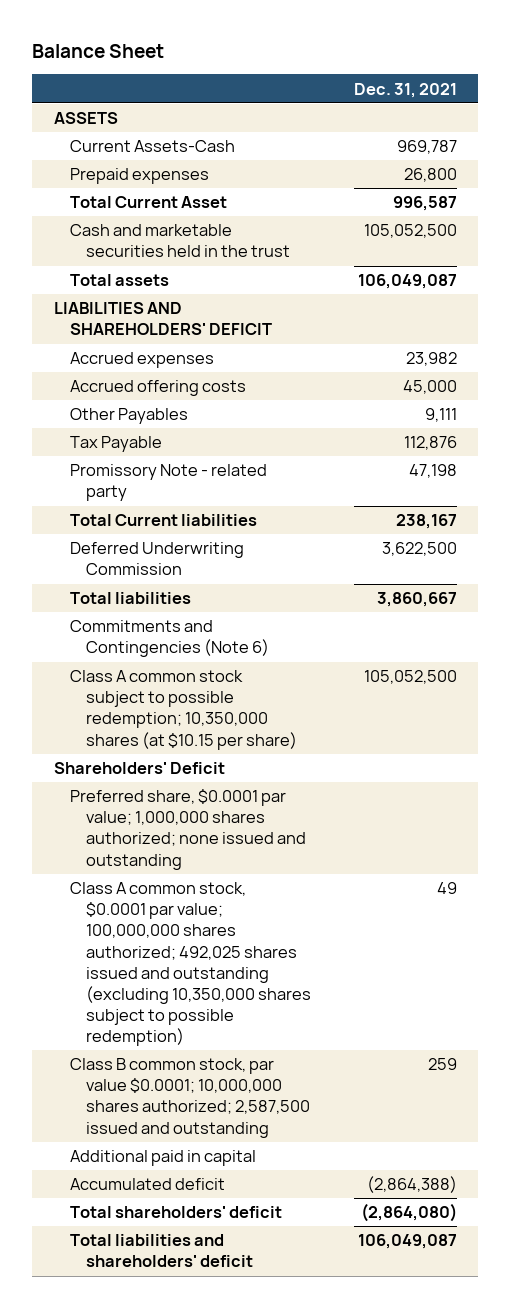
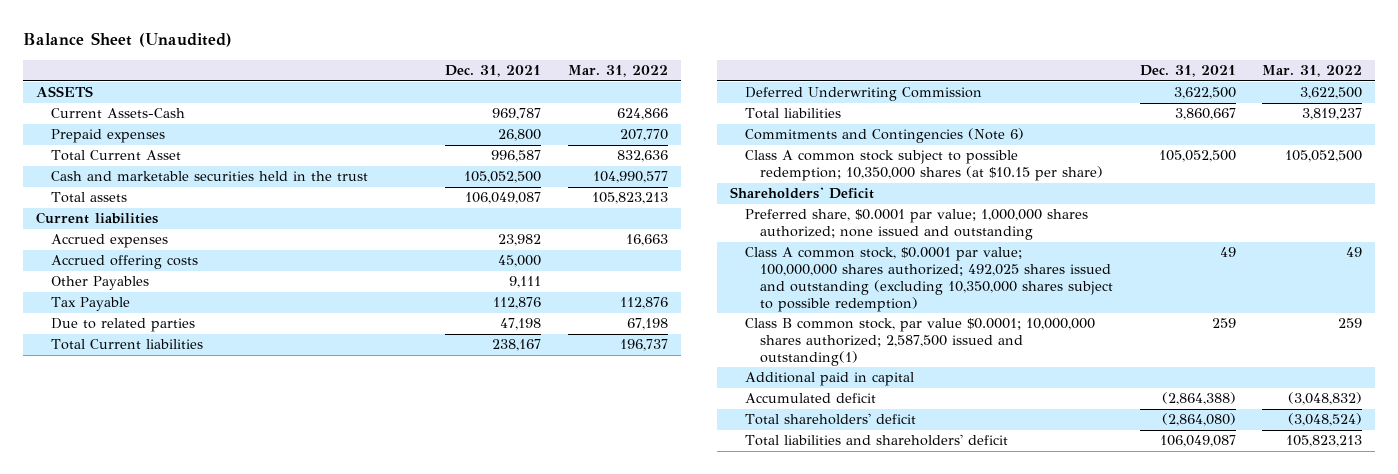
[32,43,165,58] Balance Sheet -> [22,32,232,48] Balance Sheet (Unaudited)
none -> [567,65,668,78] Mar. 31, 2022
[53,302,272,336] LIABILITIES AND SHAREHOLDERS' DEFICIT -> none
none -> [35,212,158,225] Current liabilities
[69,464,267,502] Promissory Note - related party -> [50,318,195,333] Due to related parties
[69,1058,311,1138] Class B common stock, par value $0.0001; 10,000,000 shares authorized; 2,587,500 issued and outstanding -> [745,318,1096,366] Class B common stock, par value $0.0001; 10,000,000 shares authorized; 2,587,500 issued and outstanding(1)

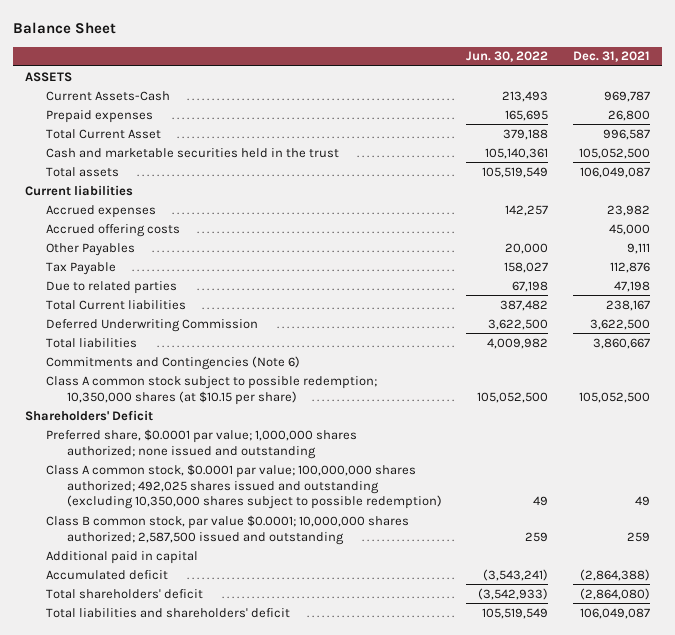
[22,32,232,48] Balance Sheet (Unaudited) -> [12,22,116,35] Balance Sheet
[567,65,668,78] Mar. 31, 2022 -> none
none -> [466,51,549,63] Jun. 30, 2022
[745,318,1096,366] Class B common stock, par value $0.0001; 10,000,000 shares authorized; 2,587,500 issued and outstanding(1) -> [45,514,409,545] Class B common stock, par value $0.0001; 10,000,000 shares authorized; 2,587,500 issued and outstanding

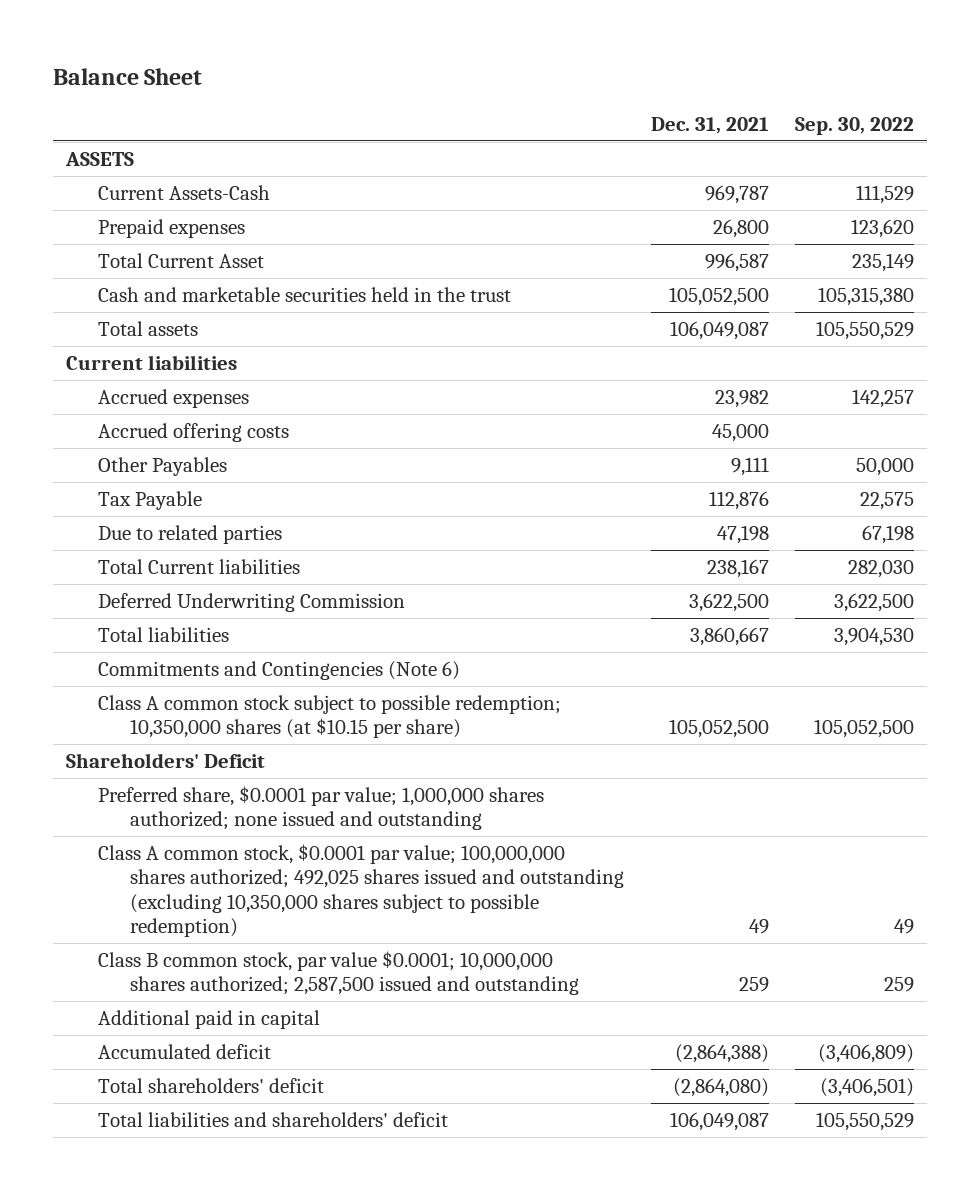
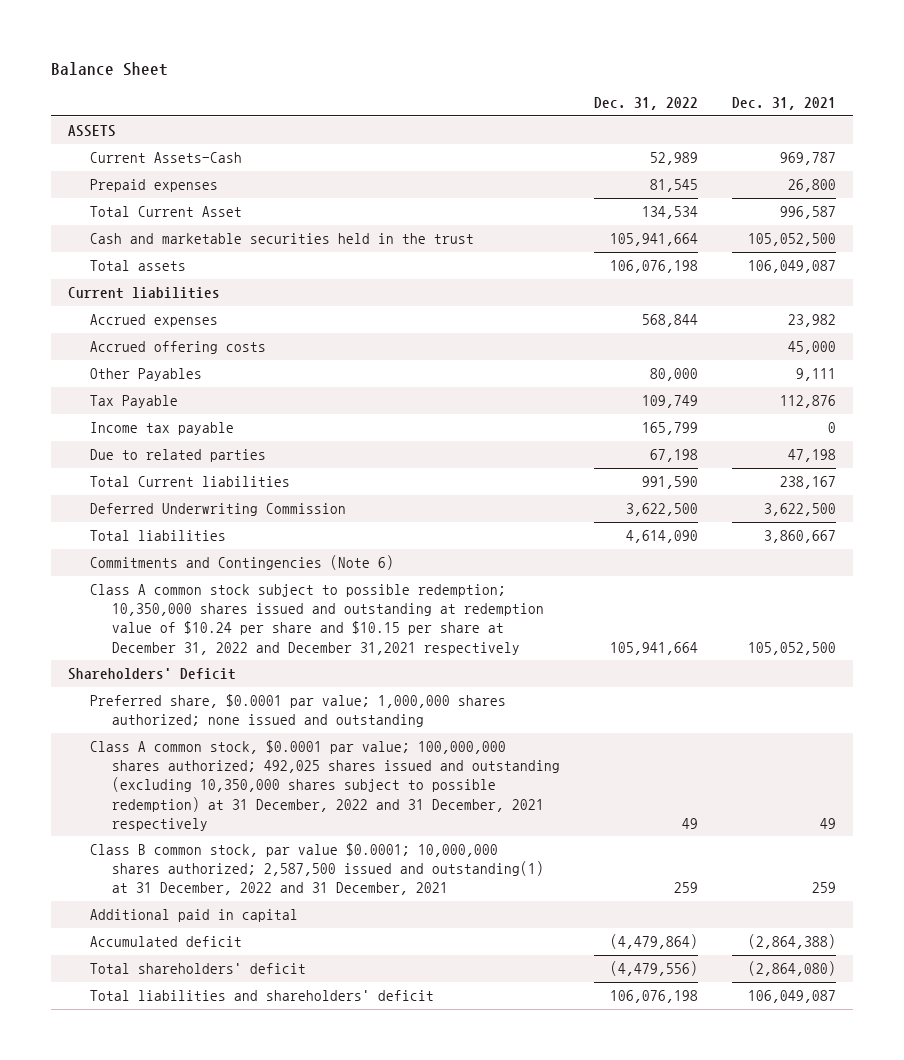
[794,116,914,135] Sep. 30, 2022 -> none
none -> [594,96,699,110] Dec. 31, 2022
none -> [90,422,235,436] Income tax payable
[98,695,562,739] Class A common stock subject to possible redemption; 10,350,000 shares (at $10.15 per share) -> [90,584,545,655] Class A common stock subject to possible redemption; 10,350,000 shares issued and outstanding at redemption value of $10.24 per share and $10.15 per share at December 31, 2022 and December 31,2021 respectively
[98,844,625,937] Class A common stock, $0.0001 par value; 100,000,000 shares authorized; 492,025 shares issued and outstanding (excluding 10,350,000 shares subject to possible redemption) -> [90,740,561,831] Class A common stock, $0.0001 par value; 100,000,000 shares authorized; 492,025 shares issued and outstanding (excluding 10,350,000 shares subject to possible redemption) at 31 December, 2022 and 31 December, 2021 respectively
[98,951,580,996] Class B common stock, par value $0.0001; 10,000,000 shares authorized; 2,587,500 issued and outstanding -> [90,843,545,896] Class B common stock, par value $0.0001; 10,000,000 shares authorized; 2,587,500 issued and outstanding(1) at 31 December, 2022 and 31 December, 2021

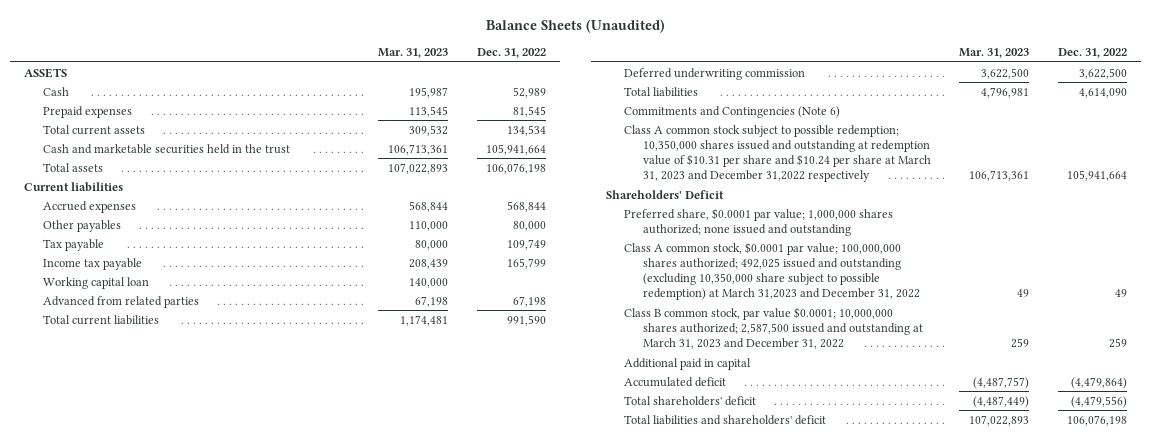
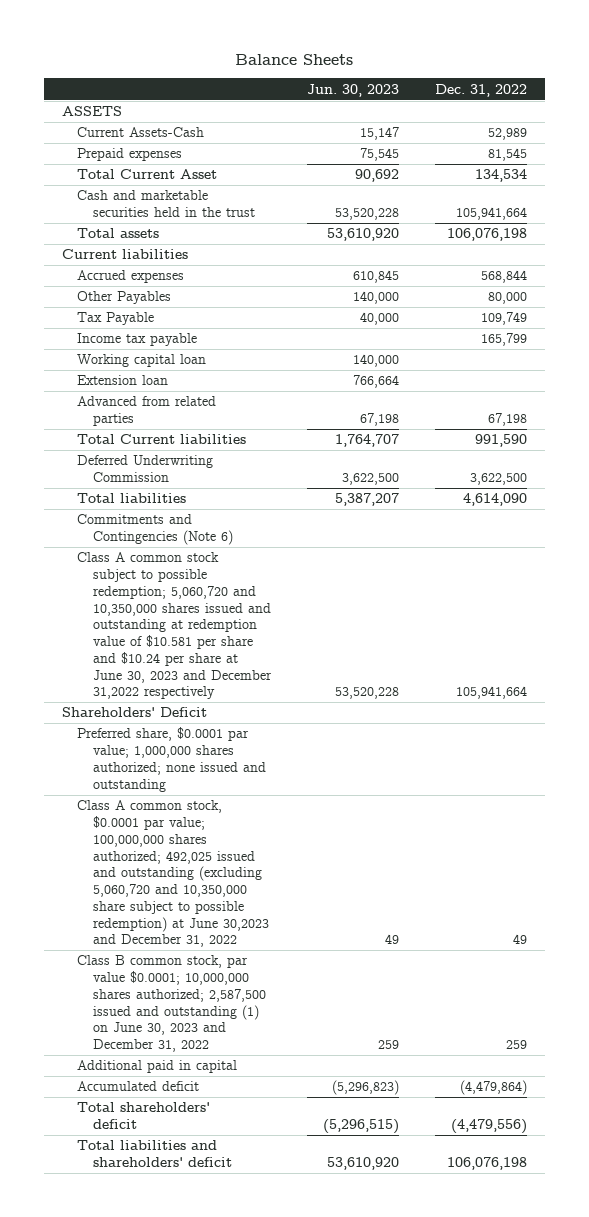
[485,18,665,33] Balance Sheets (Unaudited) -> [235,53,354,65] Balance Sheets
[378,47,449,58] Mar. 31, 2023 -> none
none -> [307,83,400,97] Jun. 30, 2023
[43,86,70,96] Cash -> [77,127,205,138] Current Assets-Cash
[43,124,146,135] Total current assets -> [77,169,218,180] Total Current Asset
[43,219,122,232] Other payables -> [77,291,172,305] Other Payables
[43,238,105,251] Tax payable -> [77,312,155,326] Tax Payable
none -> [77,375,169,386] Extension loan
[43,314,160,325] Total current liabilities -> [77,434,247,445] Total Current liabilities
[624,67,806,80] Deferred underwriting commission -> [77,455,214,483] Deferred Underwriting Commission
[624,124,931,183] Class A common stock subject to possible redemption; 10,350,000 shares issued and outstanding at redemption value of $10.31 per share and $10.24 per share at March 31, 2023 and December 31,2022 respectively -> [77,552,273,700] Class A common stock subject to possible redemption; 5,060,720 and 10,350,000 shares issued and outstanding at redemption value of $10.581 per share and $10.24 per share at June 30, 2023 and December 31,2022 respectively
[624,241,920,301] Class A common stock, $0.0001 par value; 100,000,000 shares authorized; 492,025 issued and outstanding (excluding 10,350,000 share subject to possible redemption) at March 31,2023 and December 31, 2022 -> [77,800,270,948] Class A common stock, $0.0001 par value; 100,000,000 shares authorized; 492,025 issued and outstanding (excluding 5,060,720 and 10,350,000 share subject to possible redemption) at June 30,2023 and December 31, 2022
[624,306,923,350] Class B common stock, par value $0.0001; 10,000,000 shares authorized; 2,587,500 issued and outstanding at March 31, 2023 and December 31, 2022 -> [77,955,267,1053] Class B common stock, par value $0.0001; 10,000,000 shares authorized; 2,587,500 issued and outstanding (1) on June 30, 2023 and December 31, 2022

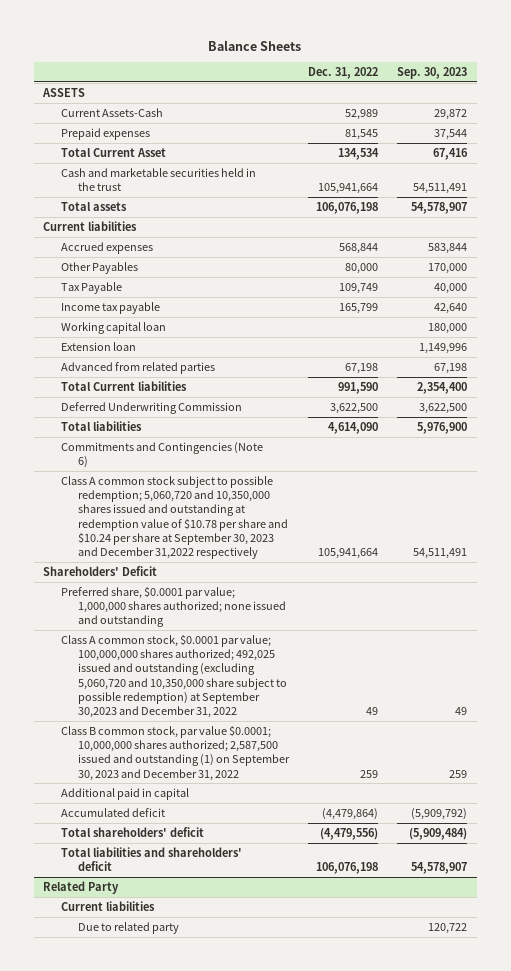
[307,83,400,97] Jun. 30, 2023 -> none
none -> [397,66,468,79] Sep. 30, 2023
[77,552,273,700] Class A common stock subject to possible redemption; 5,060,720 and 10,350,000 shares issued and outstanding at redemption value of $10.581 per share and $10.24 per share at June 30, 2023 and December 31,2022 respectively -> [60,475,289,559] Class A common stock subject to possible redemption; 5,060,720 and 10,350,000 shares issued and outstanding at redemption value of $10.78 per share and $10.24 per share at September 30, 2023 and December 31,2022 respectively
[77,800,270,948] Class A common stock, $0.0001 par value; 100,000,000 shares authorized; 492,025 issued and outstanding (excluding 5,060,720 and 10,350,000 share subject to possible redemption) at June 30,2023 and December 31, 2022 -> [60,633,288,718] Class A common stock, $0.0001 par value; 100,000,000 shares authorized; 492,025 issued and outstanding (excluding 5,060,720 and 10,350,000 share subject to possible redemption) at September 30,2023 and December 31, 2022
[77,955,267,1053] Class B common stock, par value $0.0001; 10,000,000 shares authorized; 2,587,500 issued and outstanding (1) on June 30, 2023 and December 31, 2022 -> [60,724,291,781] Class B common stock, par value $0.0001; 10,000,000 shares authorized; 2,587,500 issued and outstanding (1) on September 30, 2023 and December 31, 2022
none -> [43,880,120,894] Related Party
none -> [60,900,155,911] Current liabilities
none -> [78,921,180,934] Due to related party

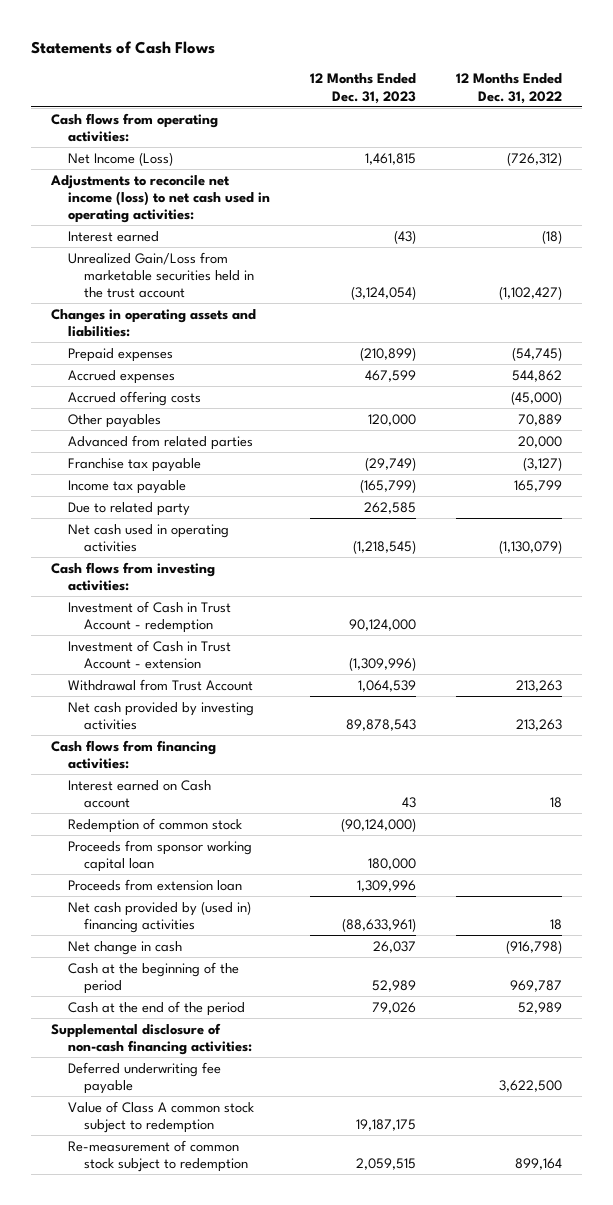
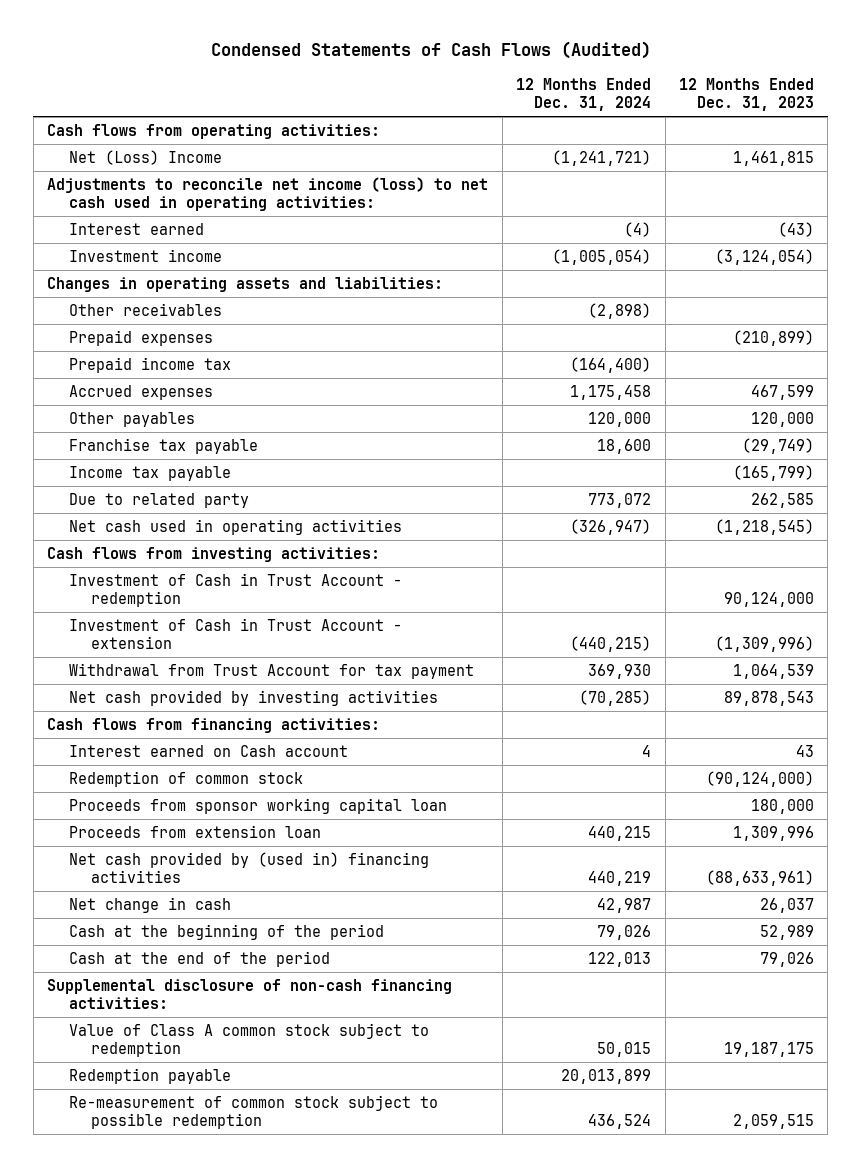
[31,41,216,55] Statements of Cash Flows -> [210,41,651,60] Condensed Statements of Cash Flows (Audited)
[456,73,563,104] 12 Months Ended Dec. 31, 2022 -> none
none -> [516,78,652,112] 12 Months Ended Dec. 31, 2024
[67,151,173,166] Net Income (Loss) -> [69,149,223,165] Net (Loss) Income
[67,251,255,299] Unrealized Gain/Loss from marketable securities held in the trust account -> [69,248,223,262] Investment income
none -> [69,302,223,316] Other receivables
none -> [69,356,232,373] Prepaid income tax
[67,390,201,406] Accrued offering costs -> none
[67,434,253,450] Advanced from related parties -> none
[67,678,253,691] Withdrawal from Trust Account -> [69,662,475,679] Withdrawal from Trust Account for tax payment
[67,1061,221,1094] Deferred underwriting fee payable -> none
none -> [69,1067,232,1084] Redemption payable
[67,1139,249,1172] Re-measurement of common stock subject to redemption -> [69,1094,439,1129] Re-measurement of common stock subject to possible redemption

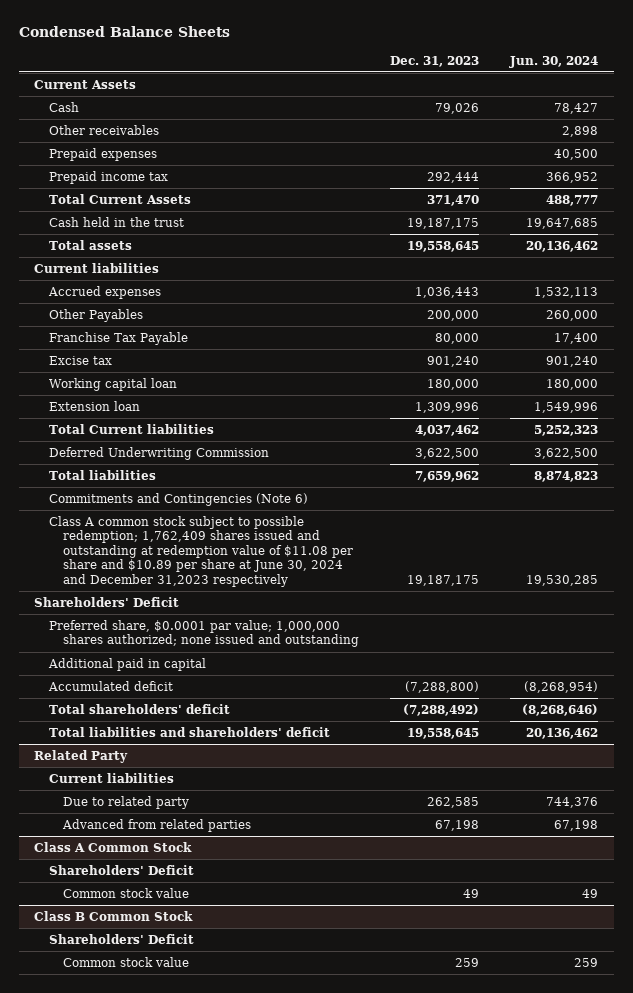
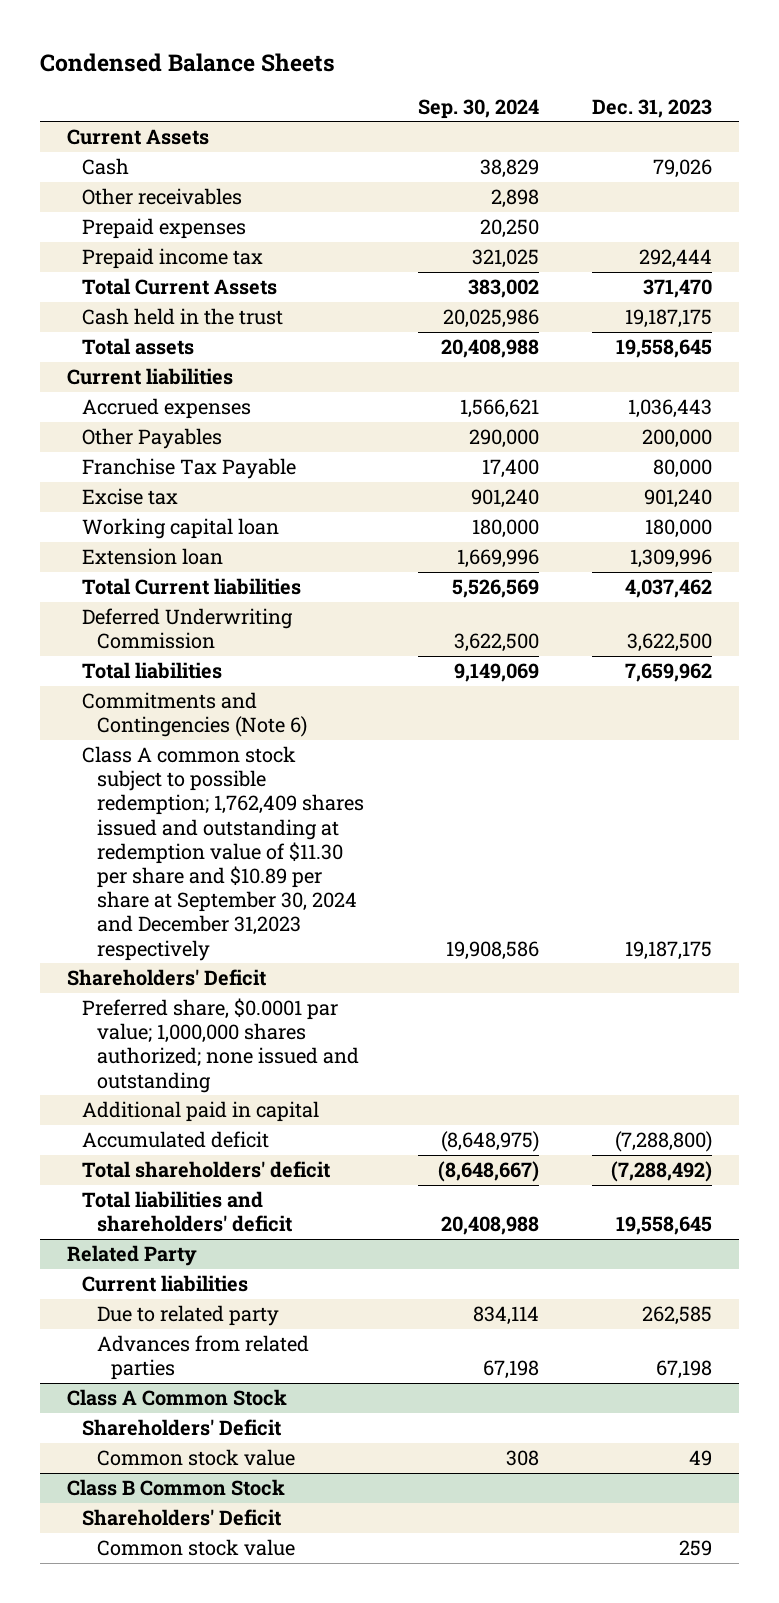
[509,55,599,68] Jun. 30, 2024 -> none
none -> [417,98,539,119] Sep. 30, 2024
[48,515,354,587] Class A common stock subject to possible redemption; 1,762,409 shares issued and outstanding at redemption value of $11.08 per share and $10.89 per share at June 30, 2024 and December 31,2023 respectively -> [81,746,364,961] Class A common stock subject to possible redemption; 1,762,409 shares issued and outstanding at redemption value of $11.30 per share and $10.89 per share at September 30, 2024 and December 31,2023 respectively
[62,818,252,832] Advanced from related parties -> [96,1335,309,1381] Advances from related parties

